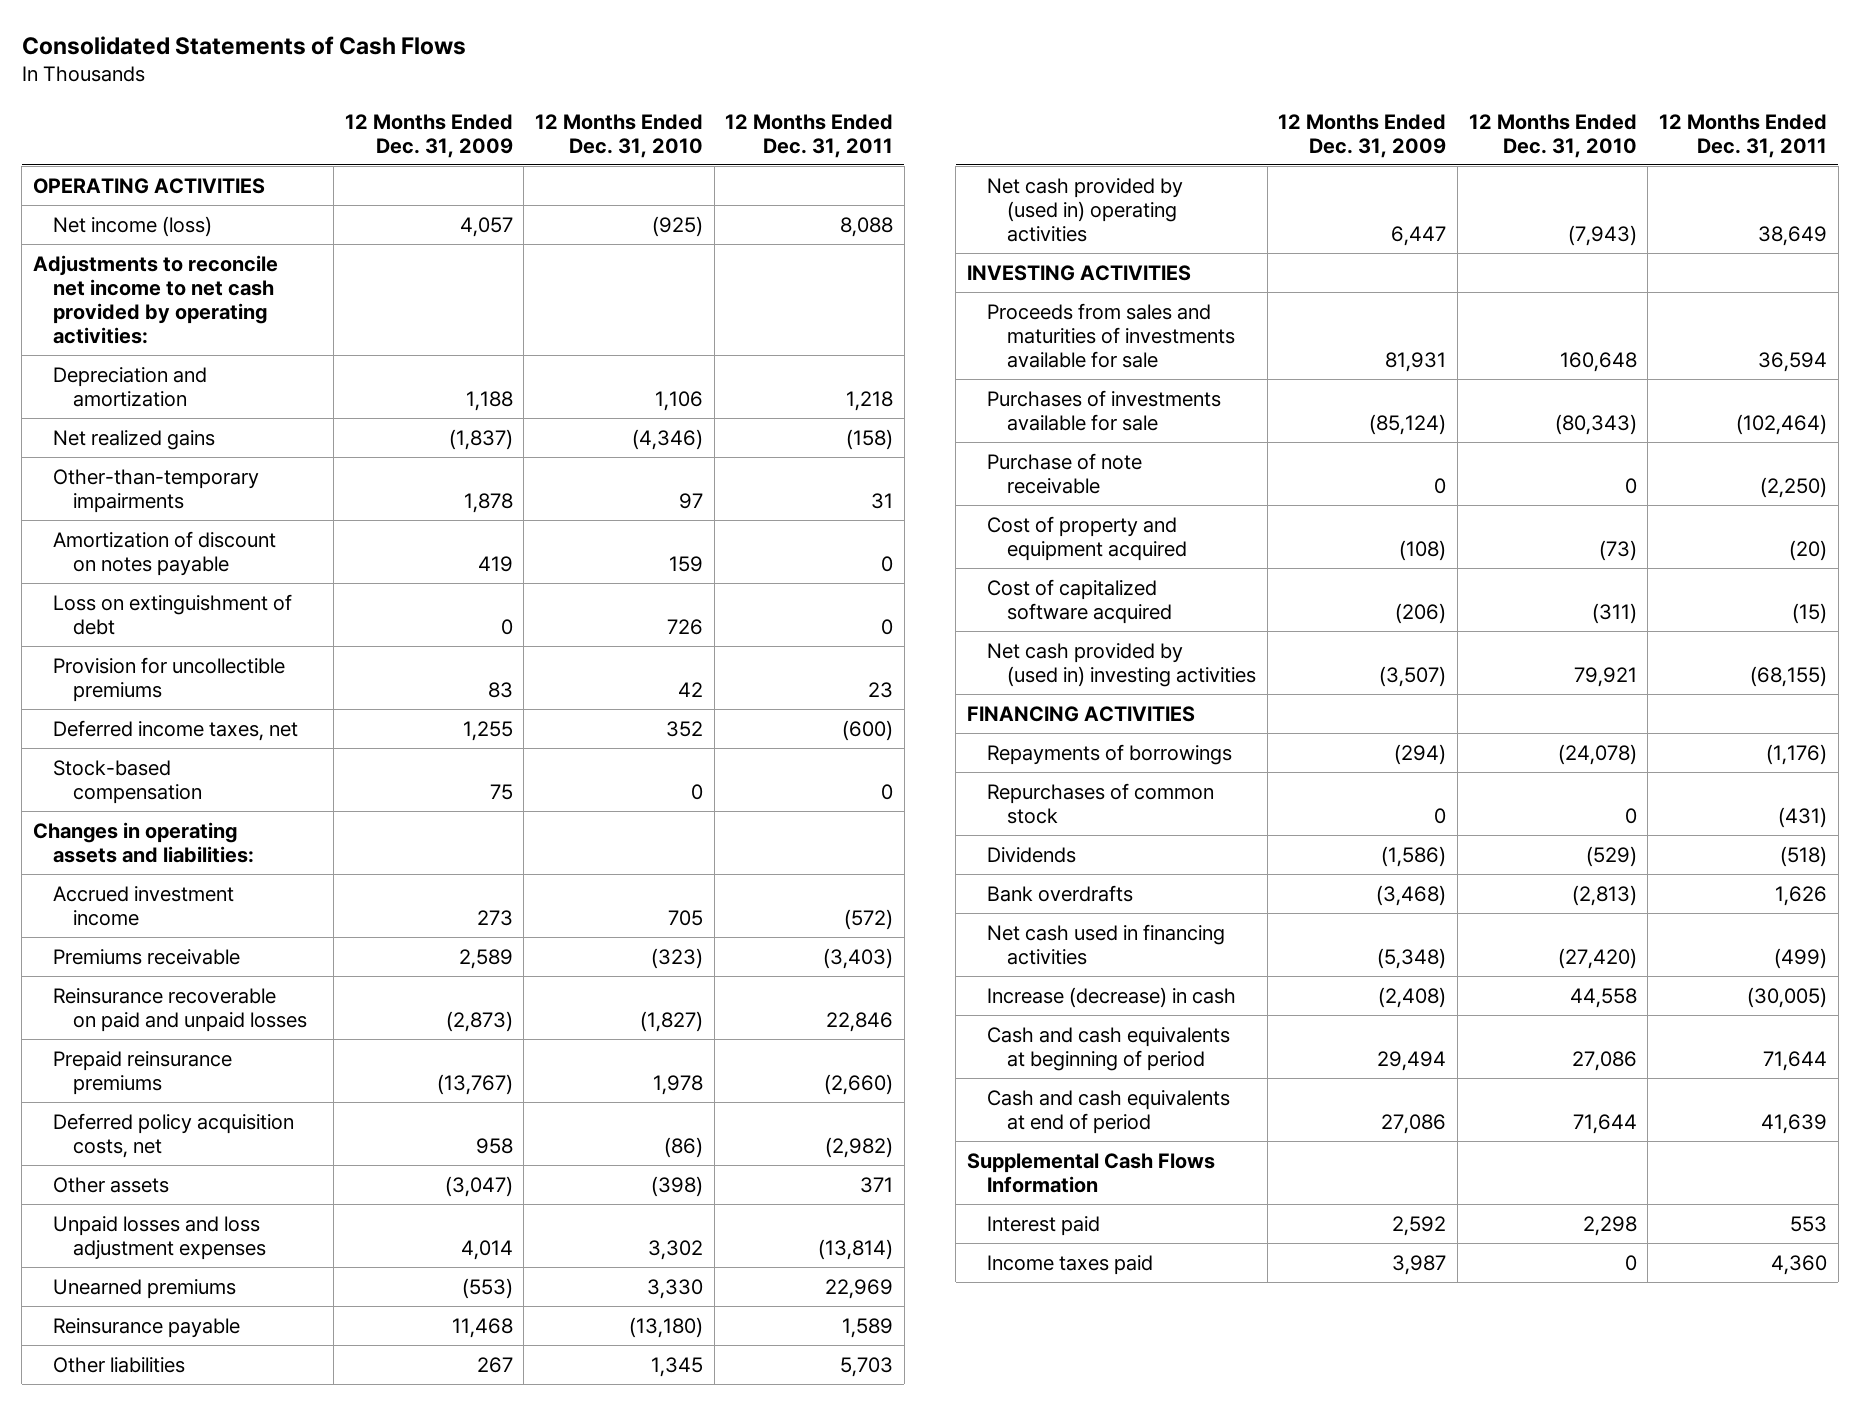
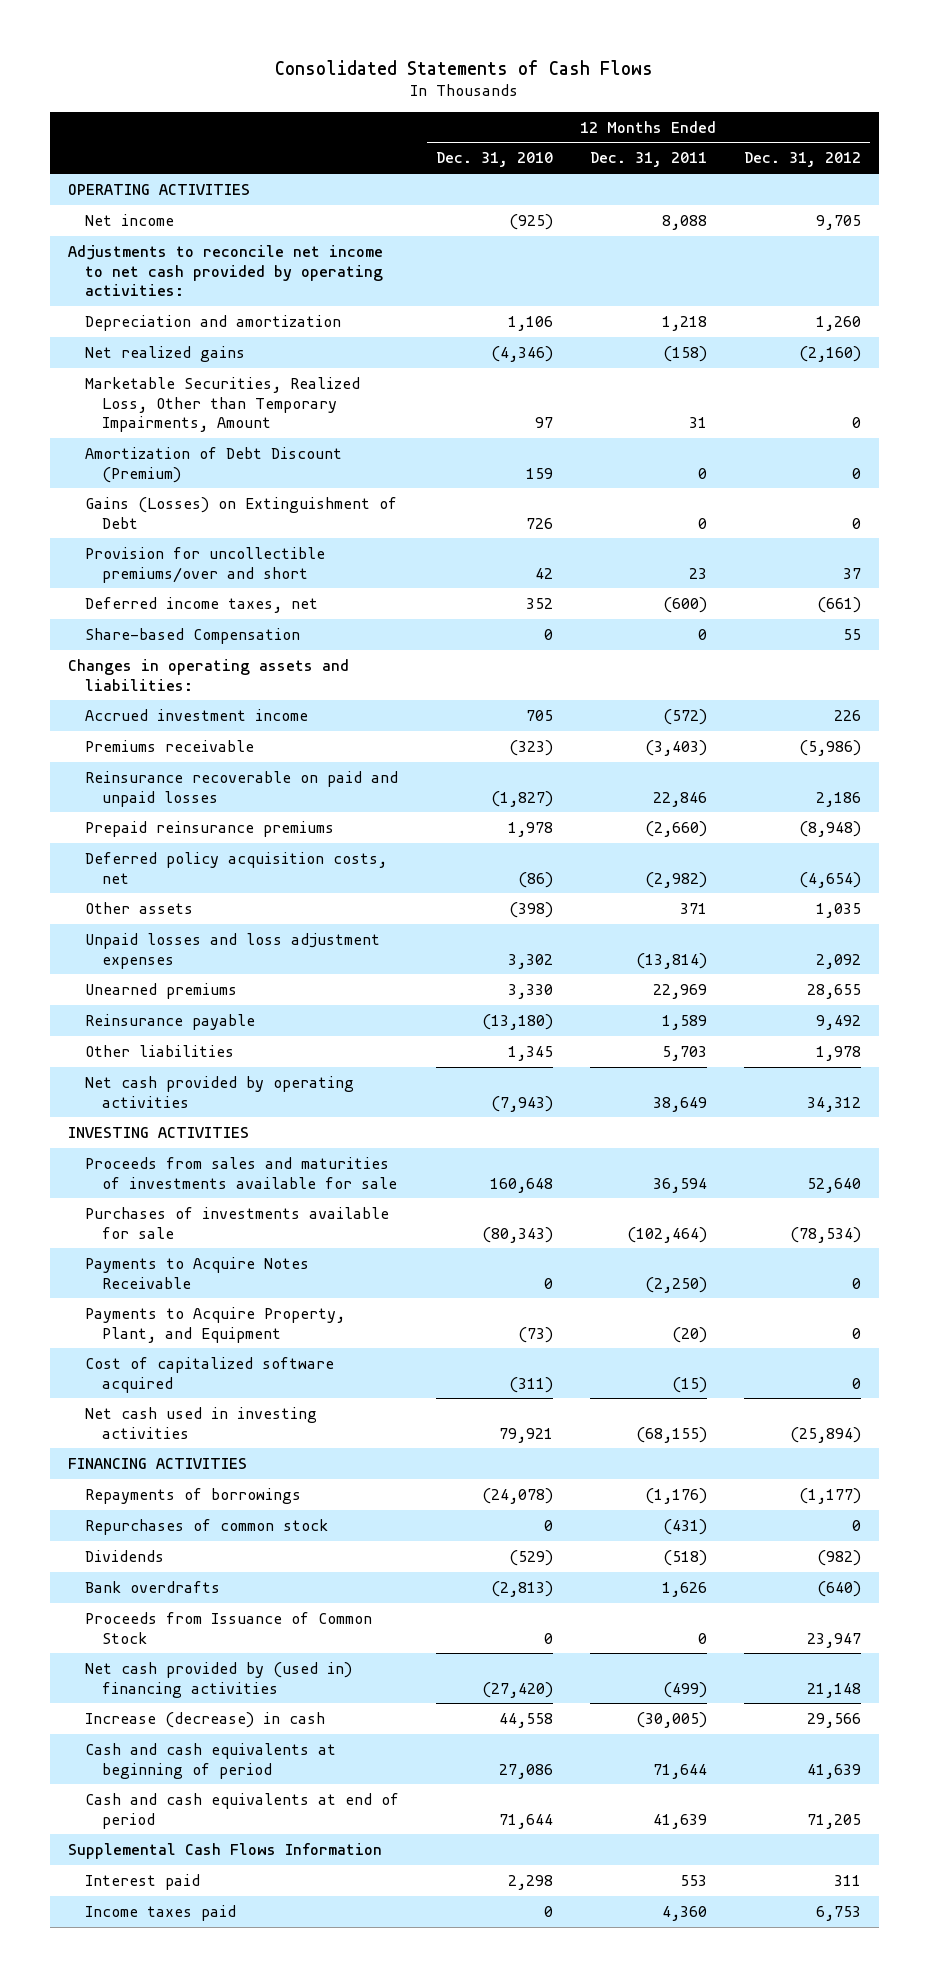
[344,113,513,158] 12 Months Ended Dec. 31, 2009 -> none
none -> [743,152,861,168] Dec. 31, 2012
[53,215,213,237] Net income (loss) -> [84,213,174,226] Net income
[53,468,260,513] Other-than-temporary impairments -> [84,376,360,433] Marketable Securities, Realized Loss, Other than Temporary Impairments, Amount
[53,530,277,576] Amortization of discount on notes payable -> [84,446,342,483] Amortization of Debt Discount (Premium)
[53,593,293,635] Loss on extinguishment of debt -> [84,496,397,529] Gains (Losses) on Extinguishment of Debt
[53,656,286,702] Provision for uncollectible premiums -> [84,546,325,583] Provision for uncollectible premiums/over and short
[53,759,203,804] Stock-based compensation -> [84,627,300,644] Share-based Compensation
[986,177,1183,242] Net cash provided by (used in) operating activities -> [84,1075,354,1108] Net cash provided by operating activities
[986,452,1142,494] Purchase of note receivable -> [84,1256,309,1289] Payments to Acquire Notes Receivable
[986,515,1188,561] Cost of property and equipment acquired -> [84,1306,345,1343] Payments to Acquire Property, Plant, and Equipment
[986,642,1257,687] Net cash provided by (used in) investing activities -> [84,1406,317,1439] Net cash used in investing activities
none -> [84,1611,372,1644] Proceeds from Issuance of Common Stock
[986,923,1225,965] Net cash used in financing activities -> [84,1661,352,1698] Net cash provided by (used in) financing activities

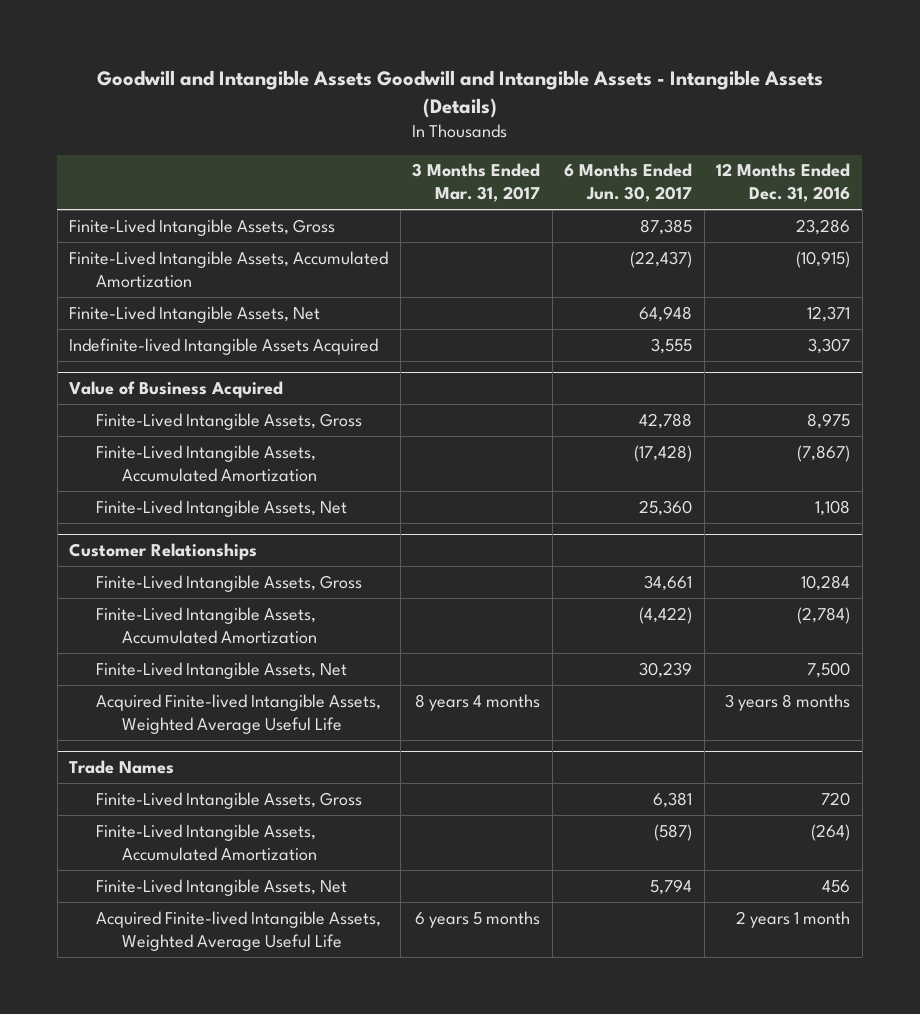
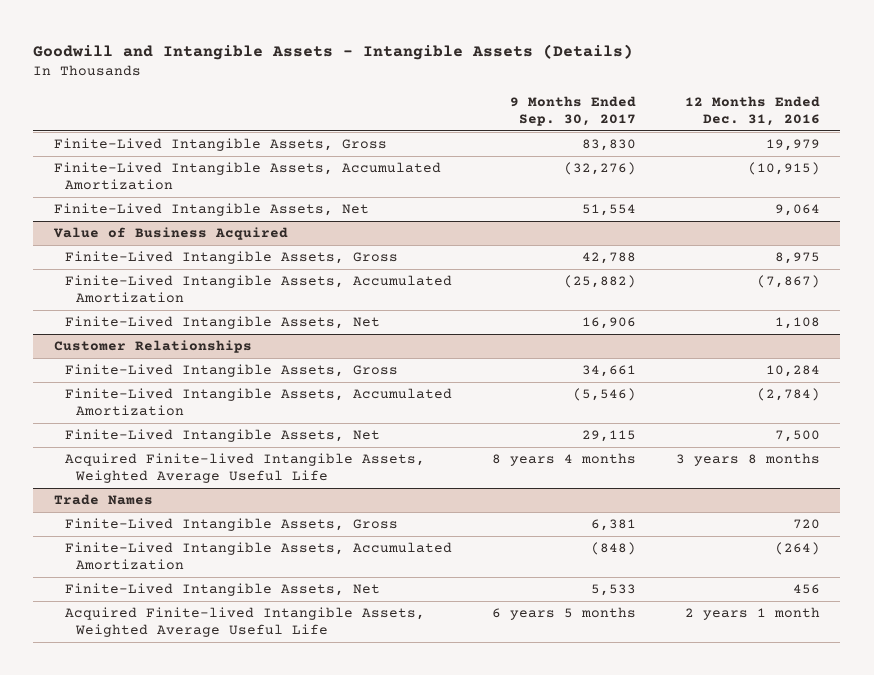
[96,70,823,118] Goodwill and Intangible Assets Goodwill and Intangible Assets - Intangible Assets (Details) -> [33,43,634,60] Goodwill and Intangible Assets - Intangible Assets (Details)
[412,163,541,203] 3 Months Ended Mar. 31, 2017 -> none
[564,163,693,203] 6 Months Ended Jun. 30, 2017 -> none
none -> [509,95,636,126] 9 Months Ended Sep. 30, 2017
[796,218,851,235] 23,286 -> [766,139,821,152] 19,979
[69,337,379,355] Indefinite-lived Intangible Assets Acquired -> none
[807,305,851,322] 12,371 -> [775,204,821,217] 9,064

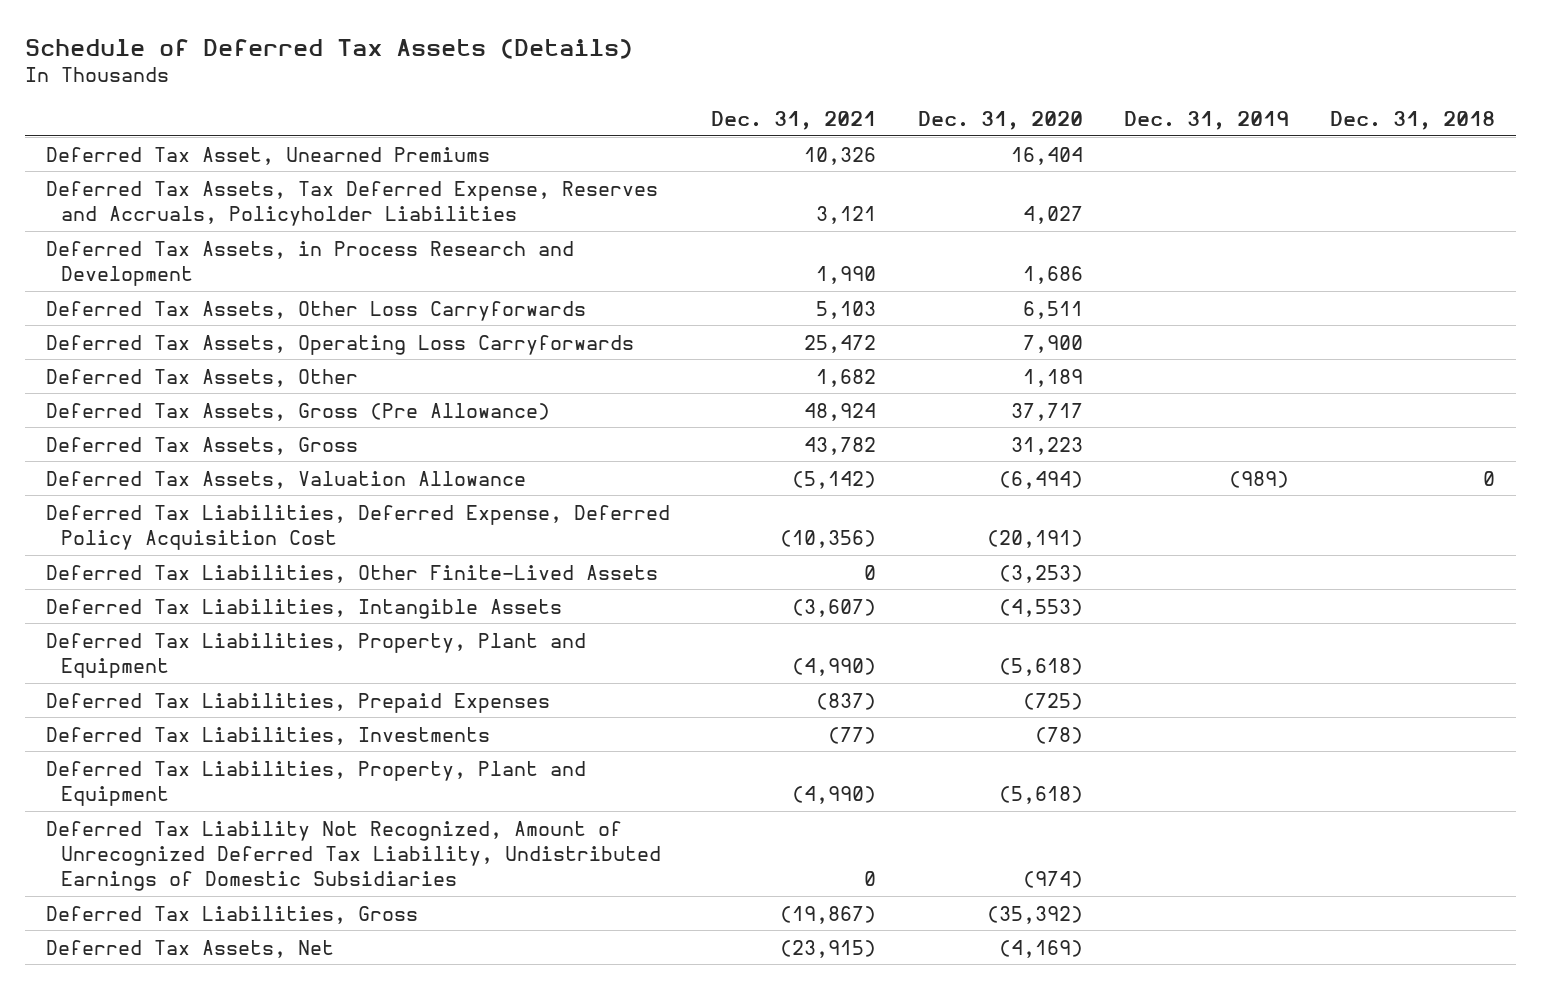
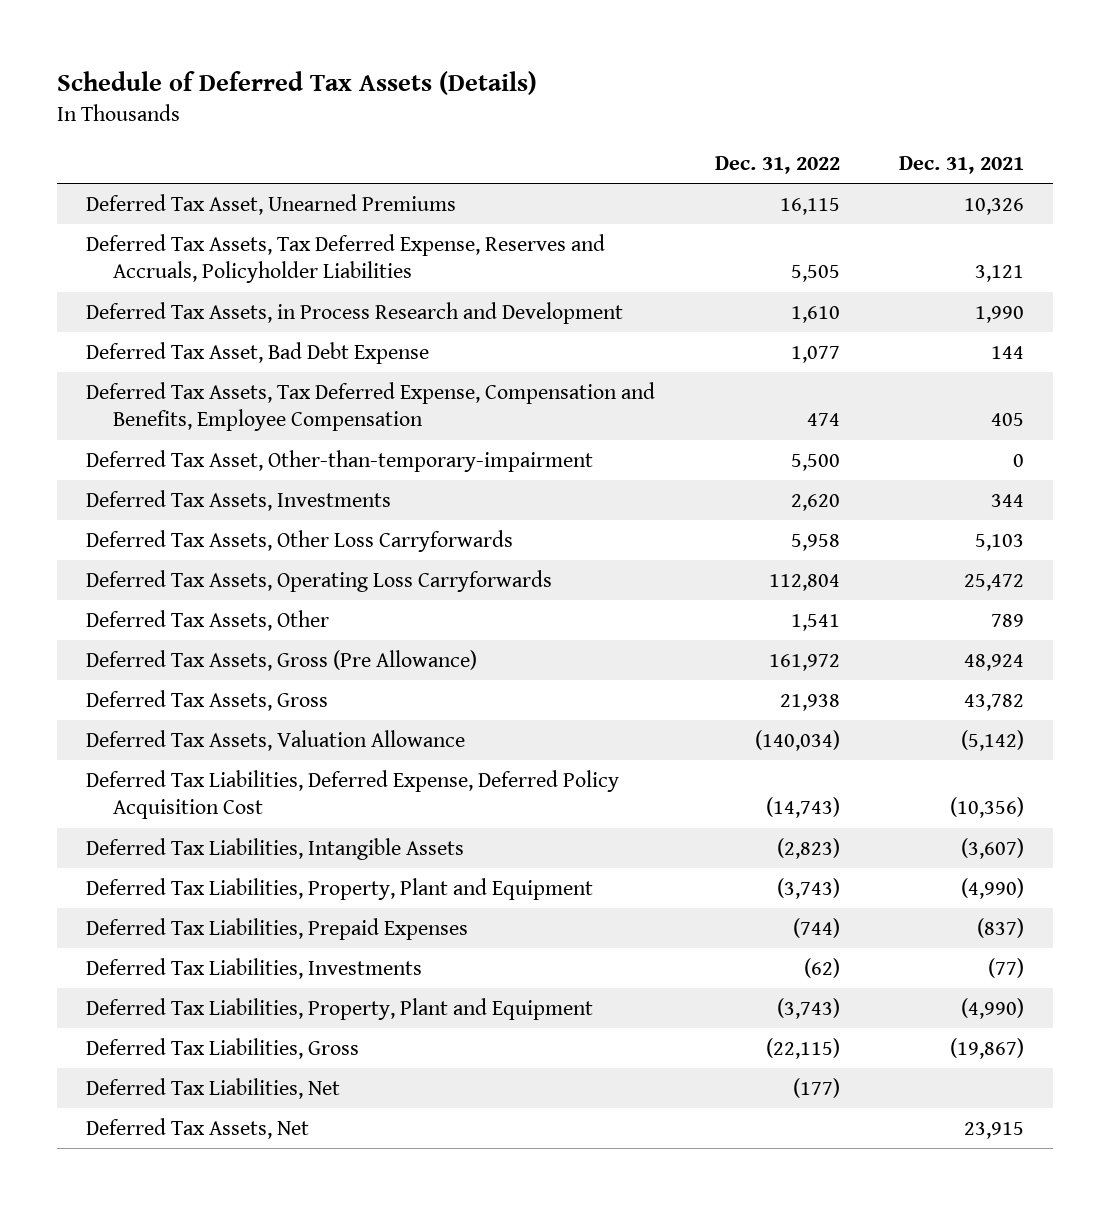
[917,111,1083,131] Dec. 31, 2020 -> none
[1124,111,1290,131] Dec. 31, 2019 -> none
[1330,111,1496,131] Dec. 31, 2018 -> none
none -> [714,155,840,174] Dec. 31, 2022
none -> [86,341,430,364] Deferred Tax Asset, Bad Debt Expense
none -> [86,381,656,432] Deferred Tax Assets, Tax Deferred Expense, Compensation and Benefits, Employee Compensation
none -> [86,449,594,472] Deferred Tax Asset, Other-than-temporary-impairment
none -> [86,489,392,511] Deferred Tax Assets, Investments
[816,368,877,387] 1,682 -> [990,613,1024,627] 789
[45,564,658,583] Deferred Tax Liabilities, Other Finite-Lived Assets -> none
[45,820,661,892] Deferred Tax Liability Not Recognized, Amount of Unrecognized Deferred Tax Liability, Undistributed Earnings of Domestic Subsidiaries -> none
none -> [86,1077,341,1099] Deferred Tax Liabilities, Net
[780,939,877,958] (23,915) -> [963,1121,1024,1139] 23,915

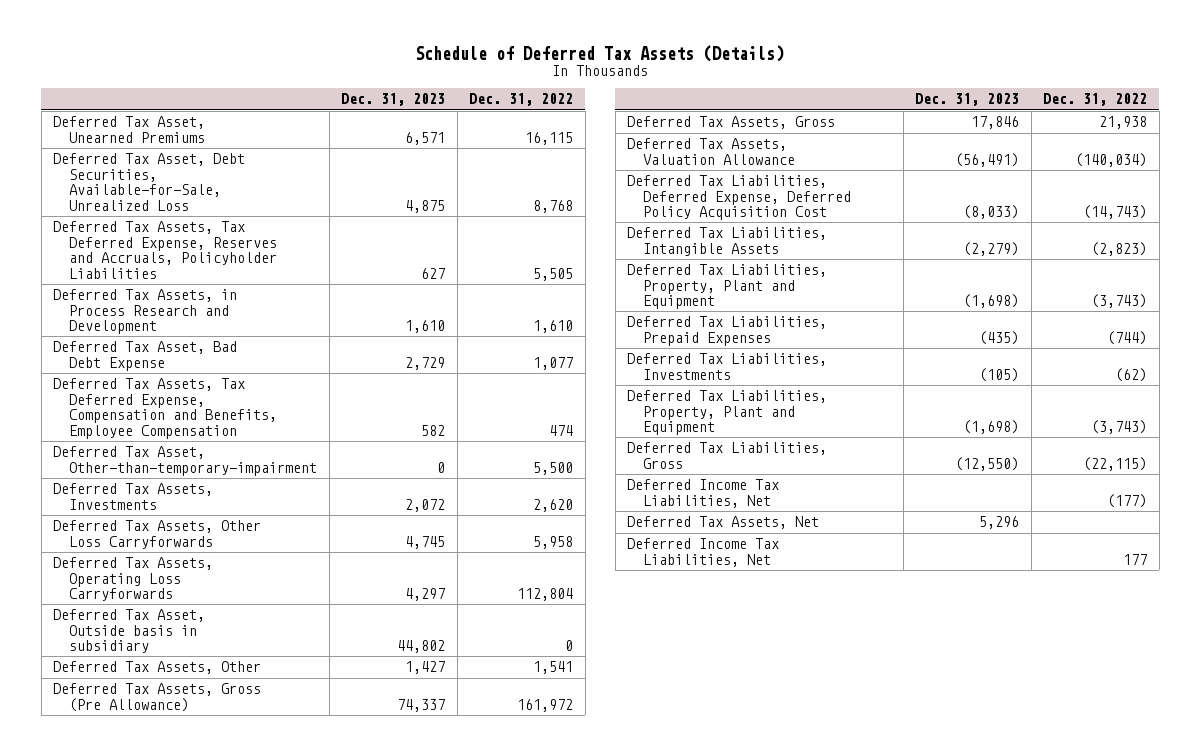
[898,155,1024,174] Dec. 31, 2021 -> none
none -> [341,93,446,107] Dec. 31, 2023
none -> [53,153,246,211] Deferred Tax Asset, Debt Securities, Available-for-Sale, Unrealized Loss
none -> [53,609,206,654] Deferred Tax Asset, Outside basis in subsidiary
[86,1077,341,1099] Deferred Tax Liabilities, Net -> [627,479,780,508] Deferred Income Tax Liabilities, Net
none -> [627,538,780,567] Deferred Income Tax Liabilities, Net

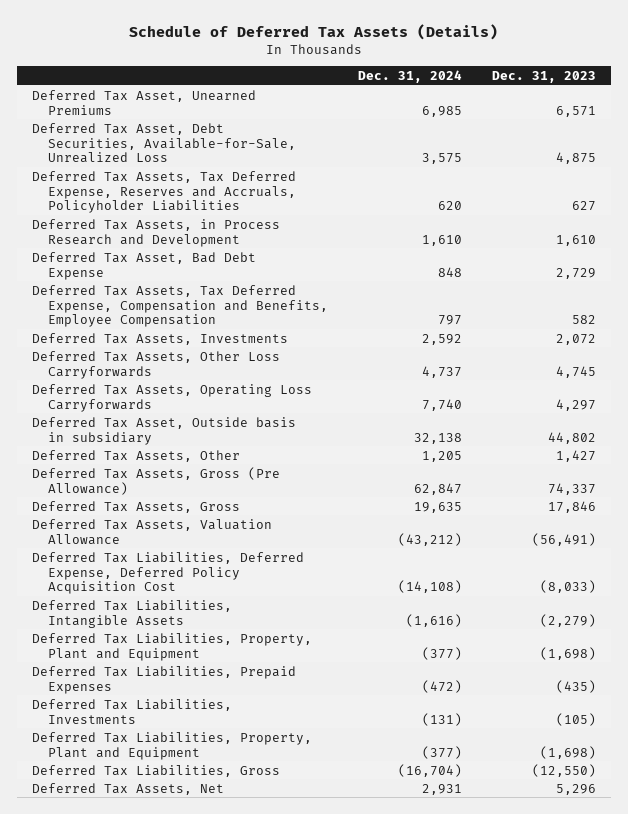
[469,93,574,107] Dec. 31, 2022 -> none
none -> [357,69,462,83] Dec. 31, 2024
[53,446,318,476] Deferred Tax Asset, Other-than-temporary-impairment -> none
[627,479,780,508] Deferred Income Tax Liabilities, Net -> none
[627,538,780,567] Deferred Income Tax Liabilities, Net -> none

